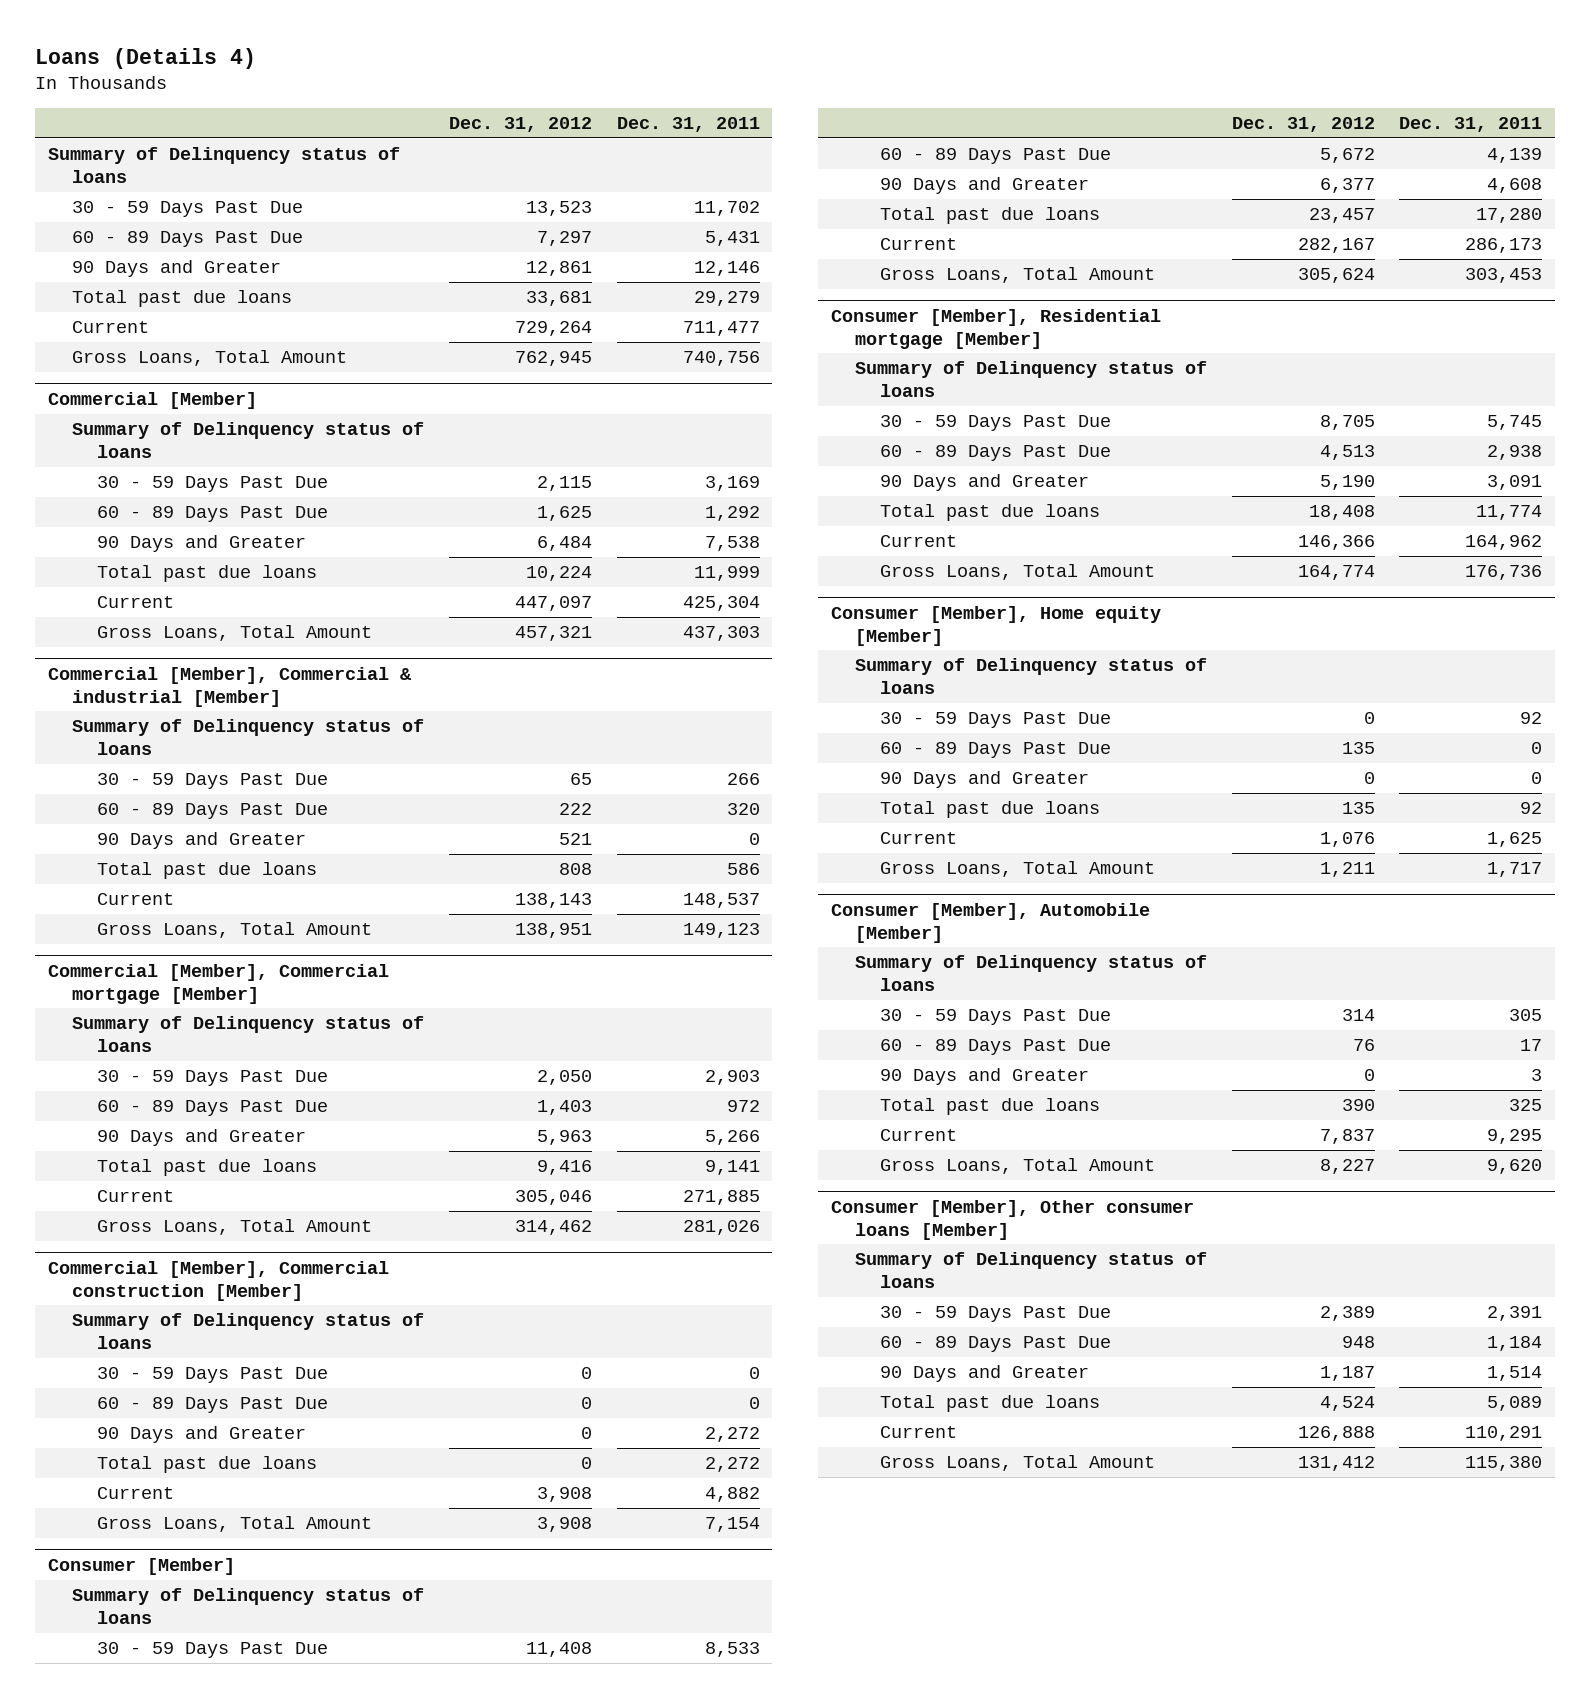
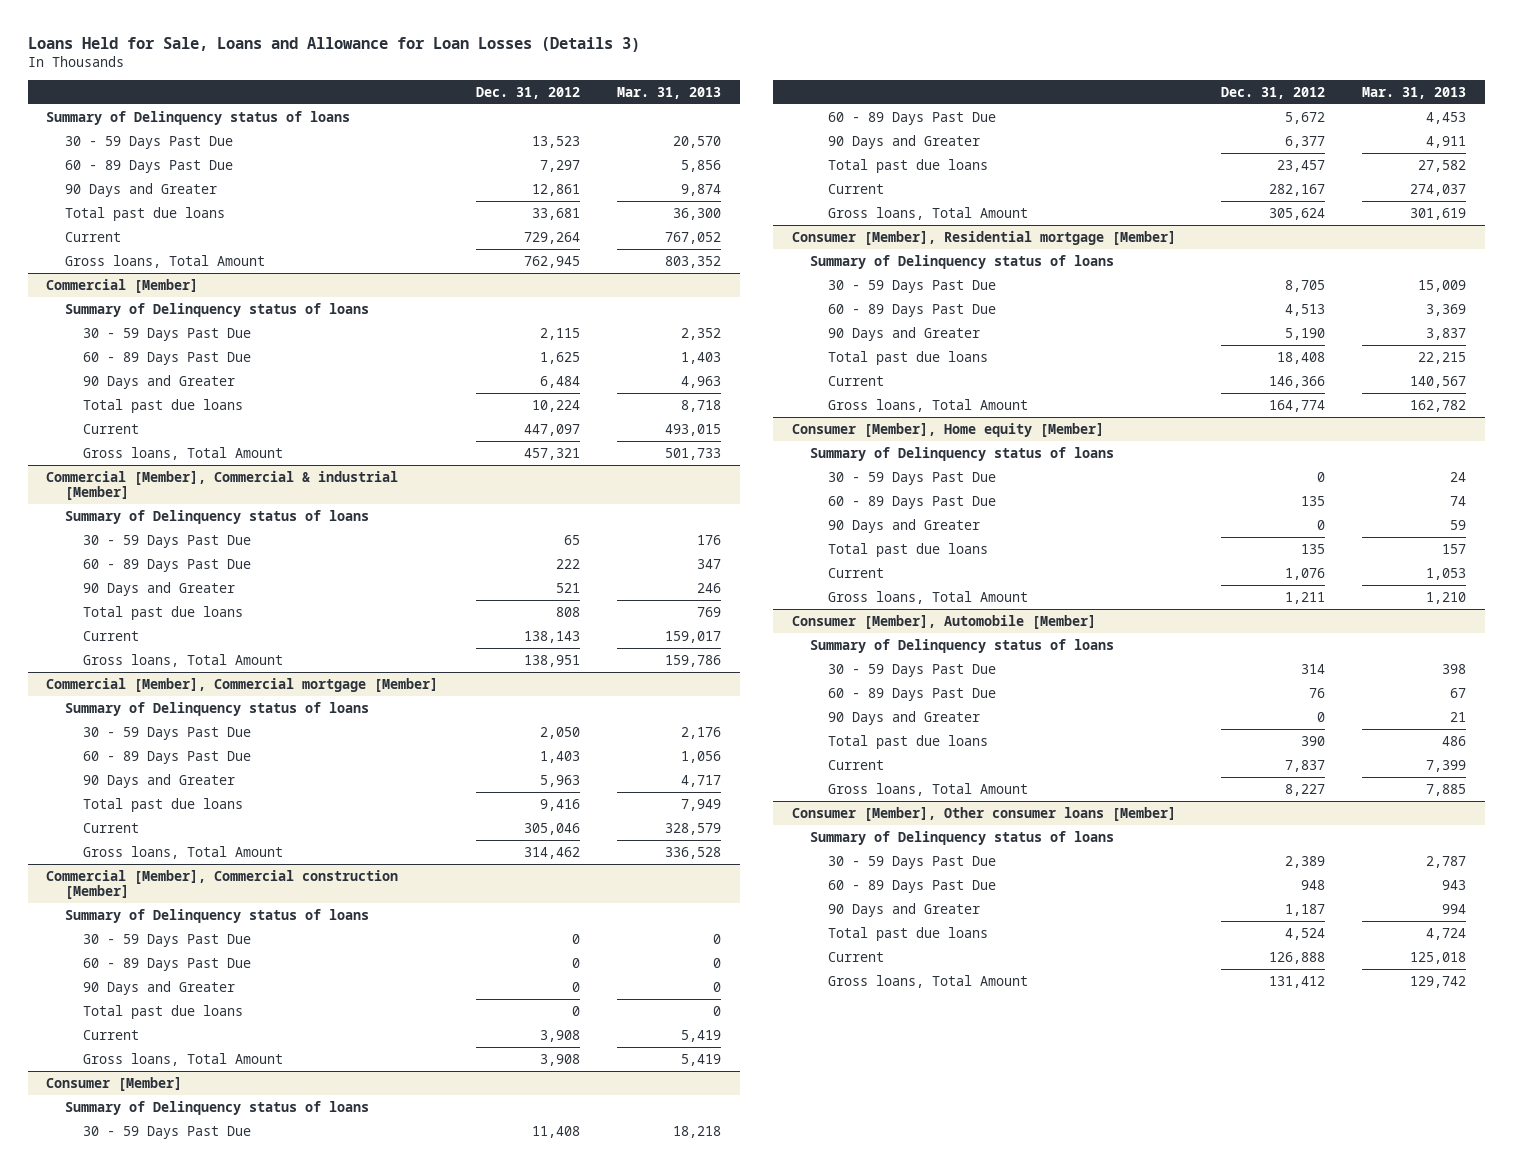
[35,48,257,70] Loans (Details 4) -> [27,36,640,52] Loans Held for Sale, Loans and Allowance for Loan Losses (Details 3)
[616,117,760,133] Dec. 31, 2011 -> none
none -> [616,86,721,99] Mar. 31, 2013
[72,350,348,367] Gross Loans, Total Amount -> [64,254,265,268] Gross loans, Total Amount
[96,625,372,642] Gross Loans, Total Amount -> [82,446,283,460] Gross loans, Total Amount
[96,922,372,939] Gross Loans, Total Amount -> [82,653,283,667] Gross loans, Total Amount
[96,1219,372,1236] Gross Loans, Total Amount -> [82,845,283,859] Gross loans, Total Amount
[96,1516,372,1533] Gross Loans, Total Amount -> [82,1052,283,1066] Gross loans, Total Amount
[879,267,1155,284] Gross Loans, Total Amount -> [827,206,1028,220] Gross loans, Total Amount
[879,564,1155,581] Gross Loans, Total Amount -> [827,398,1028,412] Gross loans, Total Amount
[879,861,1155,878] Gross Loans, Total Amount -> [827,590,1028,604] Gross loans, Total Amount
[879,1158,1155,1175] Gross Loans, Total Amount -> [827,782,1028,796] Gross loans, Total Amount
[879,1455,1155,1472] Gross Loans, Total Amount -> [827,974,1028,988] Gross loans, Total Amount

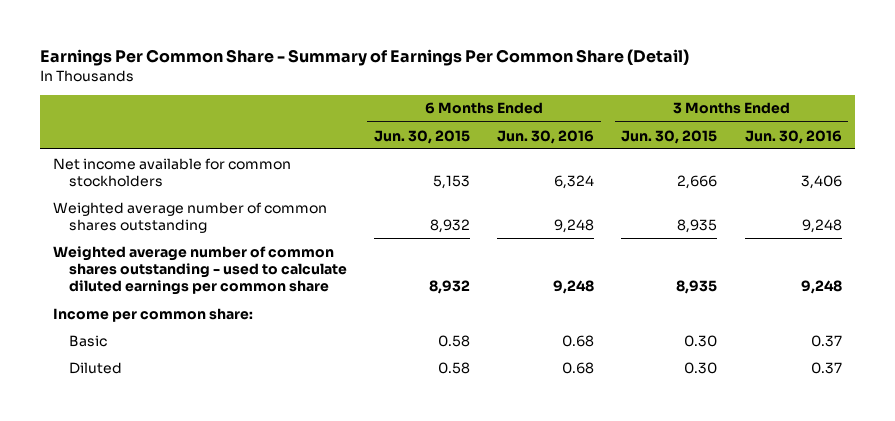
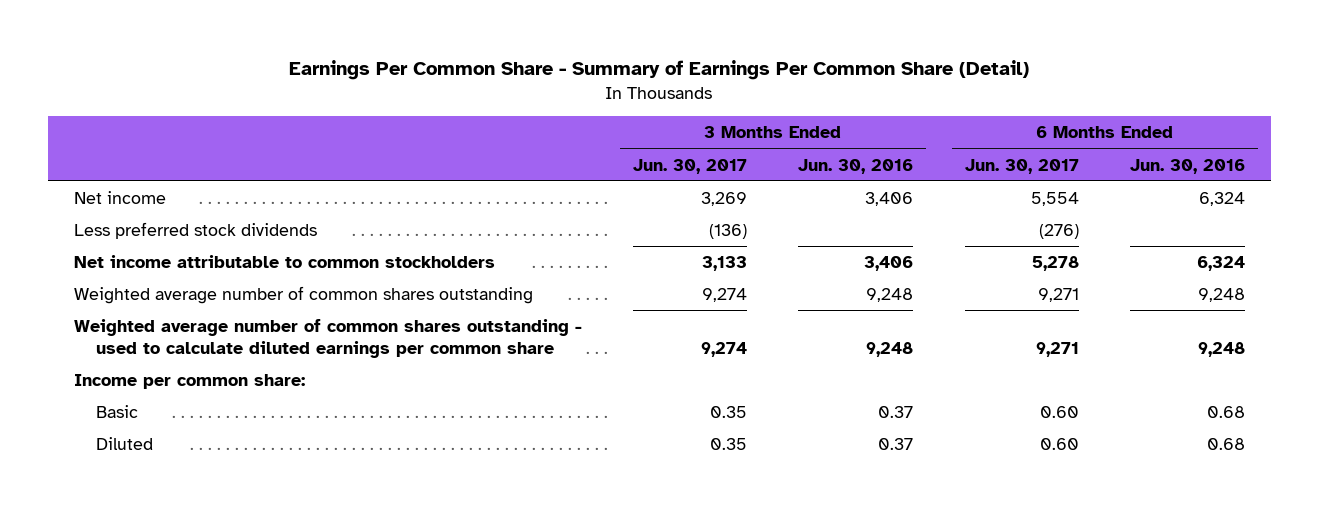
[373,129,470,144] Jun. 30, 2015 -> none
[621,129,718,144] Jun. 30, 2015 -> none
none -> [633,158,748,174] Jun. 30, 2017
none -> [964,158,1079,174] Jun. 30, 2017
[53,157,292,187] Net income available for common stockholders -> [73,191,166,205] Net income
none -> [73,222,317,240] Less preferred stock dividends
none -> [73,255,495,269] Net income attributable to common stockholders

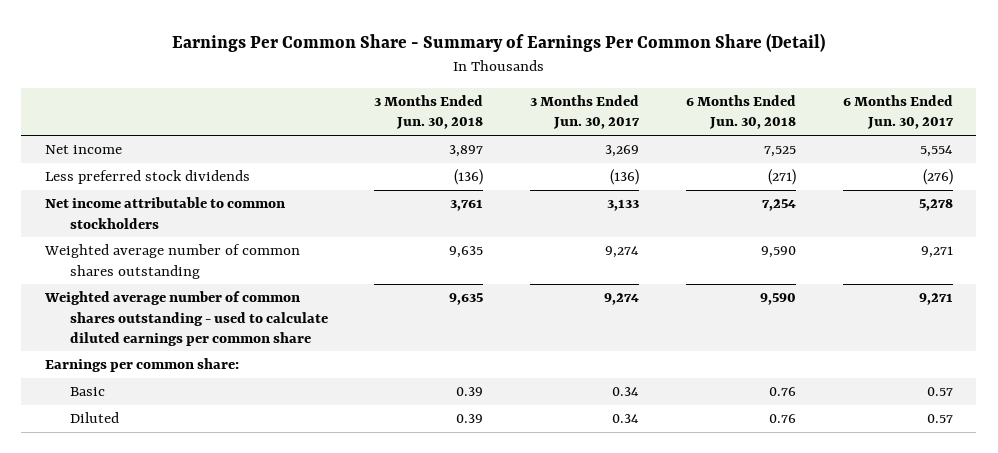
[798,158,914,174] Jun. 30, 2016 -> none
[1129,158,1245,174] Jun. 30, 2016 -> none
none -> [374,95,484,130] 3 Months Ended Jun. 30, 2018
none -> [686,95,797,130] 6 Months Ended Jun. 30, 2018
[73,374,305,390] Income per common share: -> [44,358,239,373] Earnings per common share:
[710,406,748,419] 0.35 -> [612,387,640,397] 0.34
[1039,406,1079,419] 0.60 -> [926,387,953,397] 0.57
[710,438,748,451] 0.35 -> [612,414,640,424] 0.34
[1039,438,1079,451] 0.60 -> [926,414,953,424] 0.57

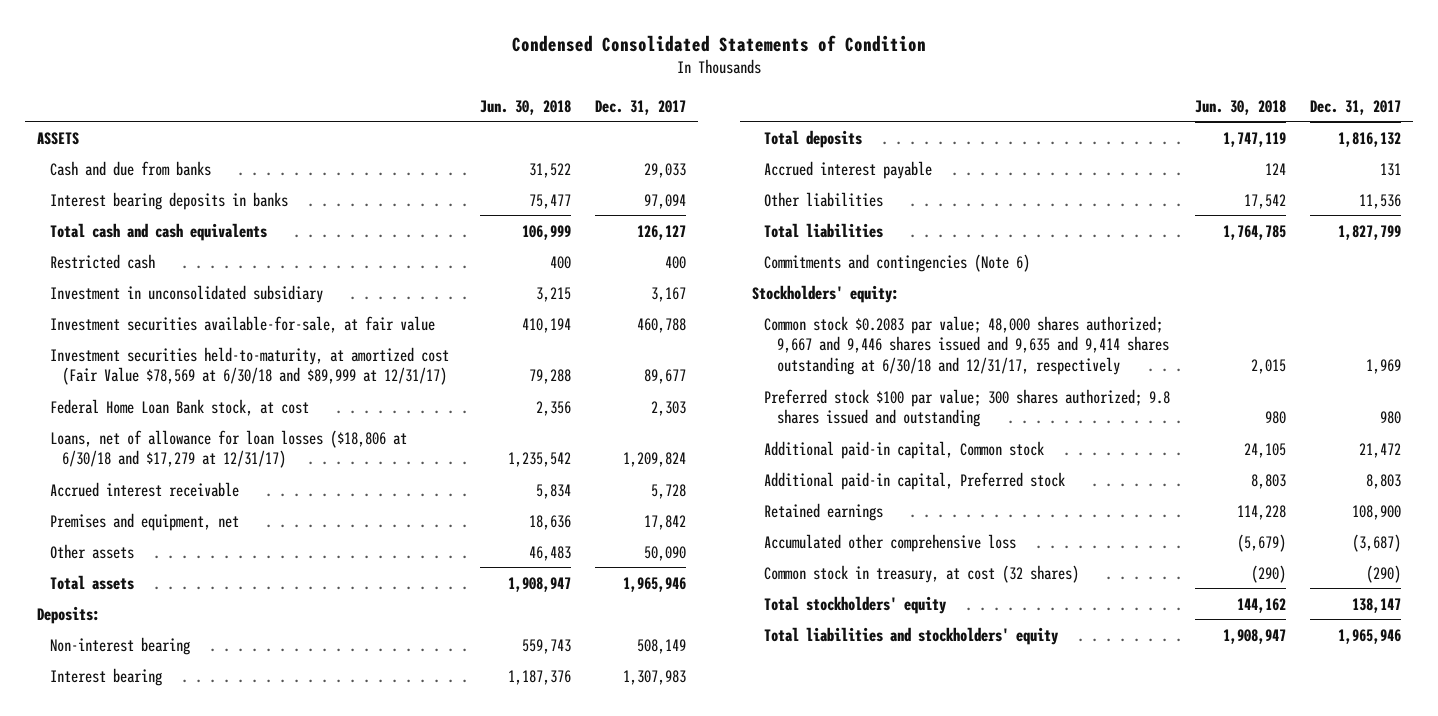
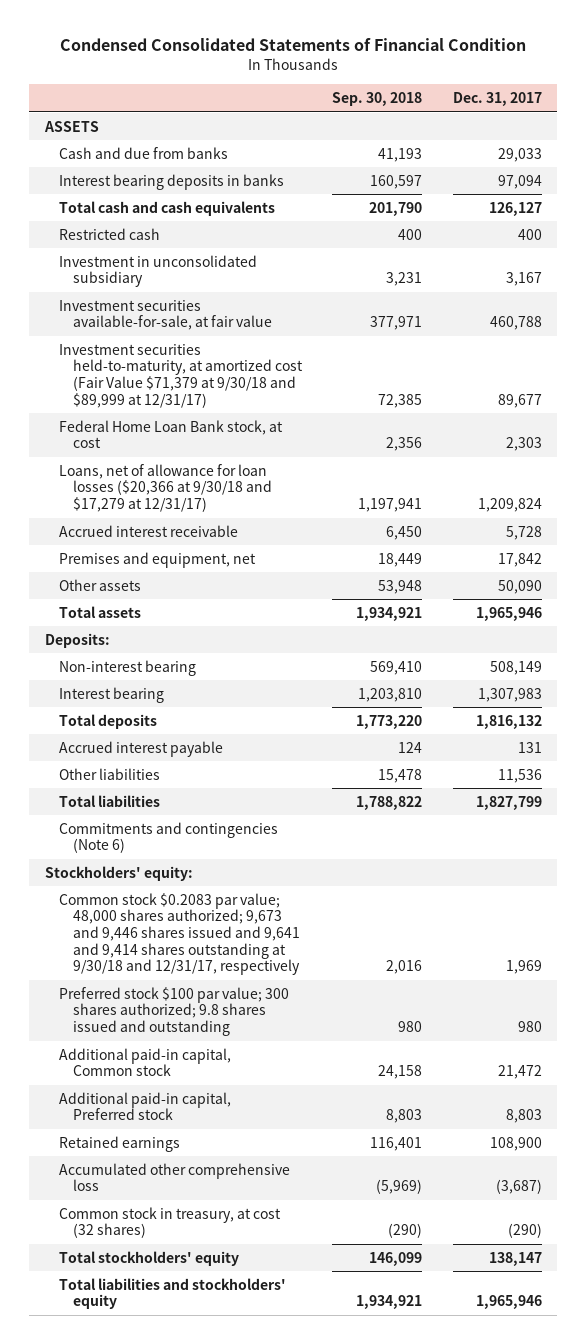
[511,34,926,52] Condensed Consolidated Statements of Condition -> [60,38,527,52] Condensed Consolidated Statements of Financial Condition
[479,99,571,115] Jun. 30, 2018 -> none
none -> [332,92,423,107] Sep. 30, 2018
[49,346,449,386] Investment securities held-to-maturity, at amortized cost (Fair Value $78,569 at 6/30/18 and $89,999 at 12/31/17) -> [58,343,303,408] Investment securities held-to-maturity, at amortized cost (Fair Value $71,379 at 9/30/18 and $89,999 at 12/31/17)
[49,429,407,469] Loans, net of allowance for loan losses ($18,806 at 6/30/18 and $17,279 at 12/31/17) -> [58,463,272,513] Loans, net of allowance for loan losses ($20,366 at 9/30/18 and $17,279 at 12/31/17)
[764,315,1170,375] Common stock $0.2083 par value; 48,000 shares authorized; 9,667 and 9,446 shares issued and 9,635 and 9,414 shares outstanding at 6/30/18 and 12/31/17, respectively -> [58,892,300,976] Common stock $0.2083 par value; 48,000 shares authorized; 9,673 and 9,446 shares issued and 9,641 and 9,414 shares outstanding at 9/30/18 and 12/31/17, respectively

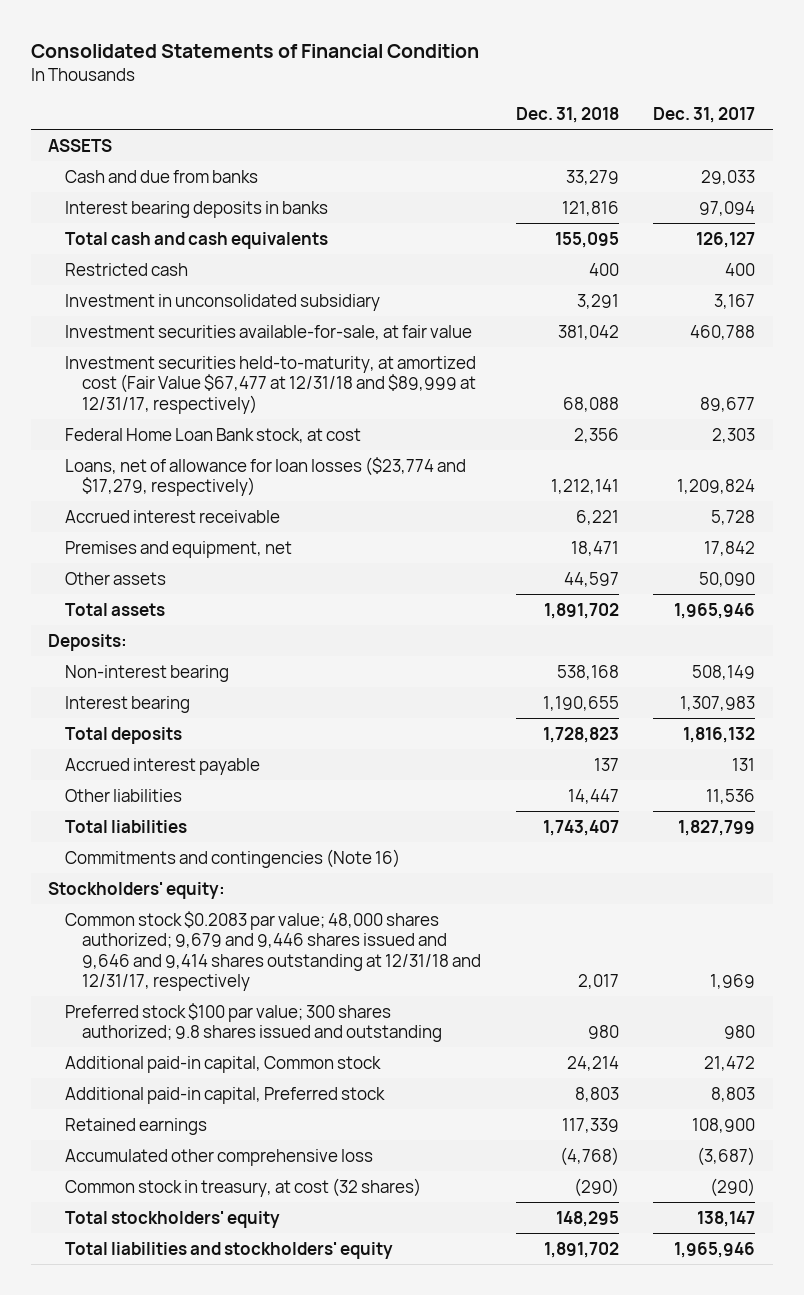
[60,38,527,52] Condensed Consolidated Statements of Financial Condition -> [31,43,480,58] Consolidated Statements of Financial Condition
[332,92,423,107] Sep. 30, 2018 -> none
none -> [515,106,619,123] Dec. 31, 2018
[58,343,303,408] Investment securities held-to-maturity, at amortized cost (Fair Value $71,379 at 9/30/18 and $89,999 at 12/31/17) -> [65,355,477,414] Investment securities held-to-maturity, at amortized cost (Fair Value $67,477 at 12/31/18 and $89,999 at 12/31/17, respectively)
[58,463,272,513] Loans, net of allowance for loan losses ($20,366 at 9/30/18 and $17,279 at 12/31/17) -> [65,456,467,497] Loans, net of allowance for loan losses ($23,774 and $17,279, respectively)
[58,821,278,854] Commitments and contingencies (Note 6) -> [65,848,401,868] Commitments and contingencies (Note 16)
[58,892,300,976] Common stock $0.2083 par value; 48,000 shares authorized; 9,673 and 9,446 shares issued and 9,641 and 9,414 shares outstanding at 9/30/18 and 12/31/17, respectively -> [65,910,482,992] Common stock $0.2083 par value; 48,000 shares authorized; 9,679 and 9,446 shares issued and 9,646 and 9,414 shares outstanding at 12/31/18 and 12/31/17, respectively

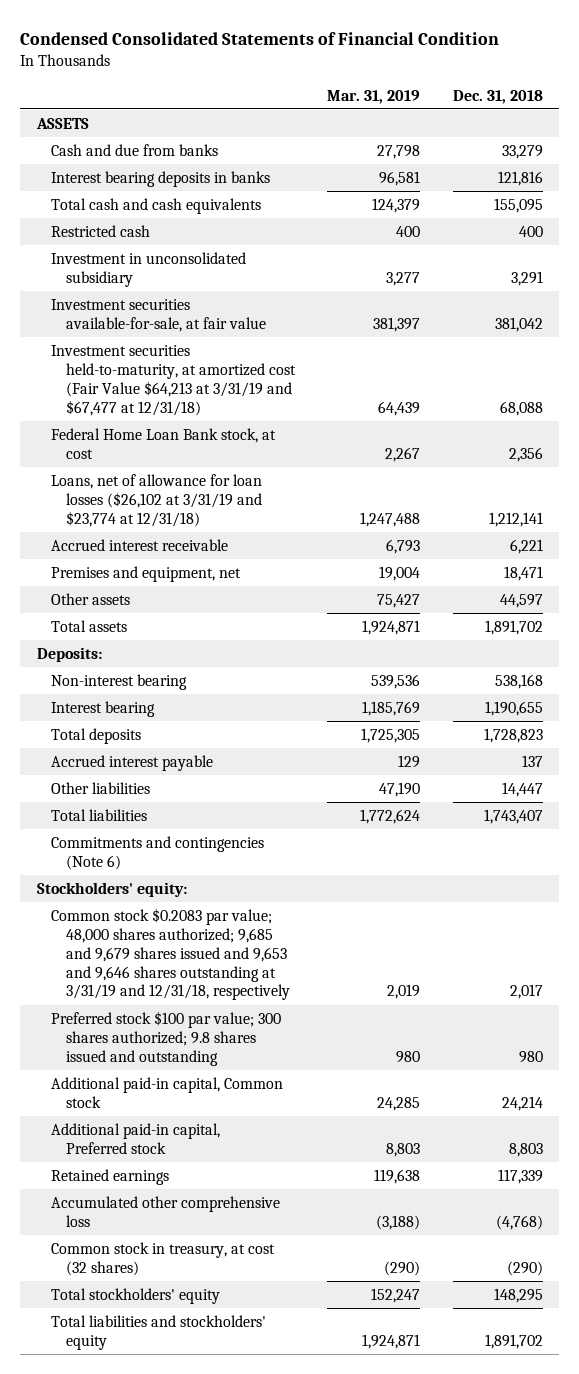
[31,43,480,58] Consolidated Statements of Financial Condition -> [20,31,500,45] Condensed Consolidated Statements of Financial Condition
[653,106,756,123] Dec. 31, 2017 -> none
none -> [327,89,421,104] Mar. 31, 2019
[65,355,477,414] Investment securities held-to-maturity, at amortized cost (Fair Value $67,477 at 12/31/18 and $89,999 at 12/31/17, respectively) -> [51,344,296,416] Investment securities held-to-maturity, at amortized cost (Fair Value $64,213 at 3/31/19 and $67,477 at 12/31/18)
[65,456,467,497] Loans, net of allowance for loan losses ($23,774 and $17,279, respectively) -> [51,473,263,527] Loans, net of allowance for loan losses ($26,102 at 3/31/19 and $23,774 at 12/31/18)
[65,848,401,868] Commitments and contingencies (Note 16) -> [51,835,265,870] Commitments and contingencies (Note 6)
[65,910,482,992] Common stock $0.2083 par value; 48,000 shares authorized; 9,679 and 9,446 shares issued and 9,646 and 9,414 shares outstanding at 12/31/18 and 12/31/17, respectively -> [51,907,290,1001] Common stock $0.2083 par value; 48,000 shares authorized; 9,685 and 9,679 shares issued and 9,653 and 9,646 shares outstanding at 3/31/19 and 12/31/18, respectively

